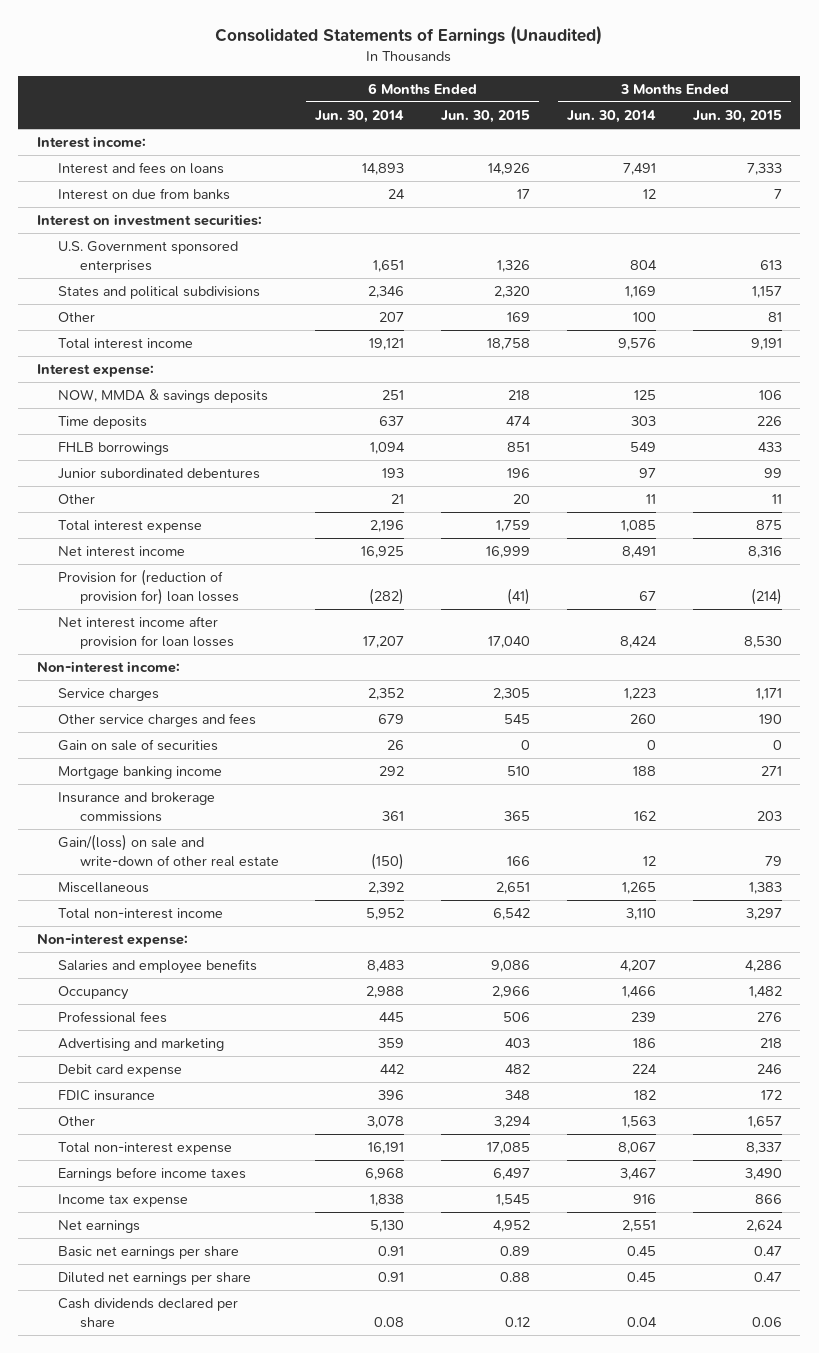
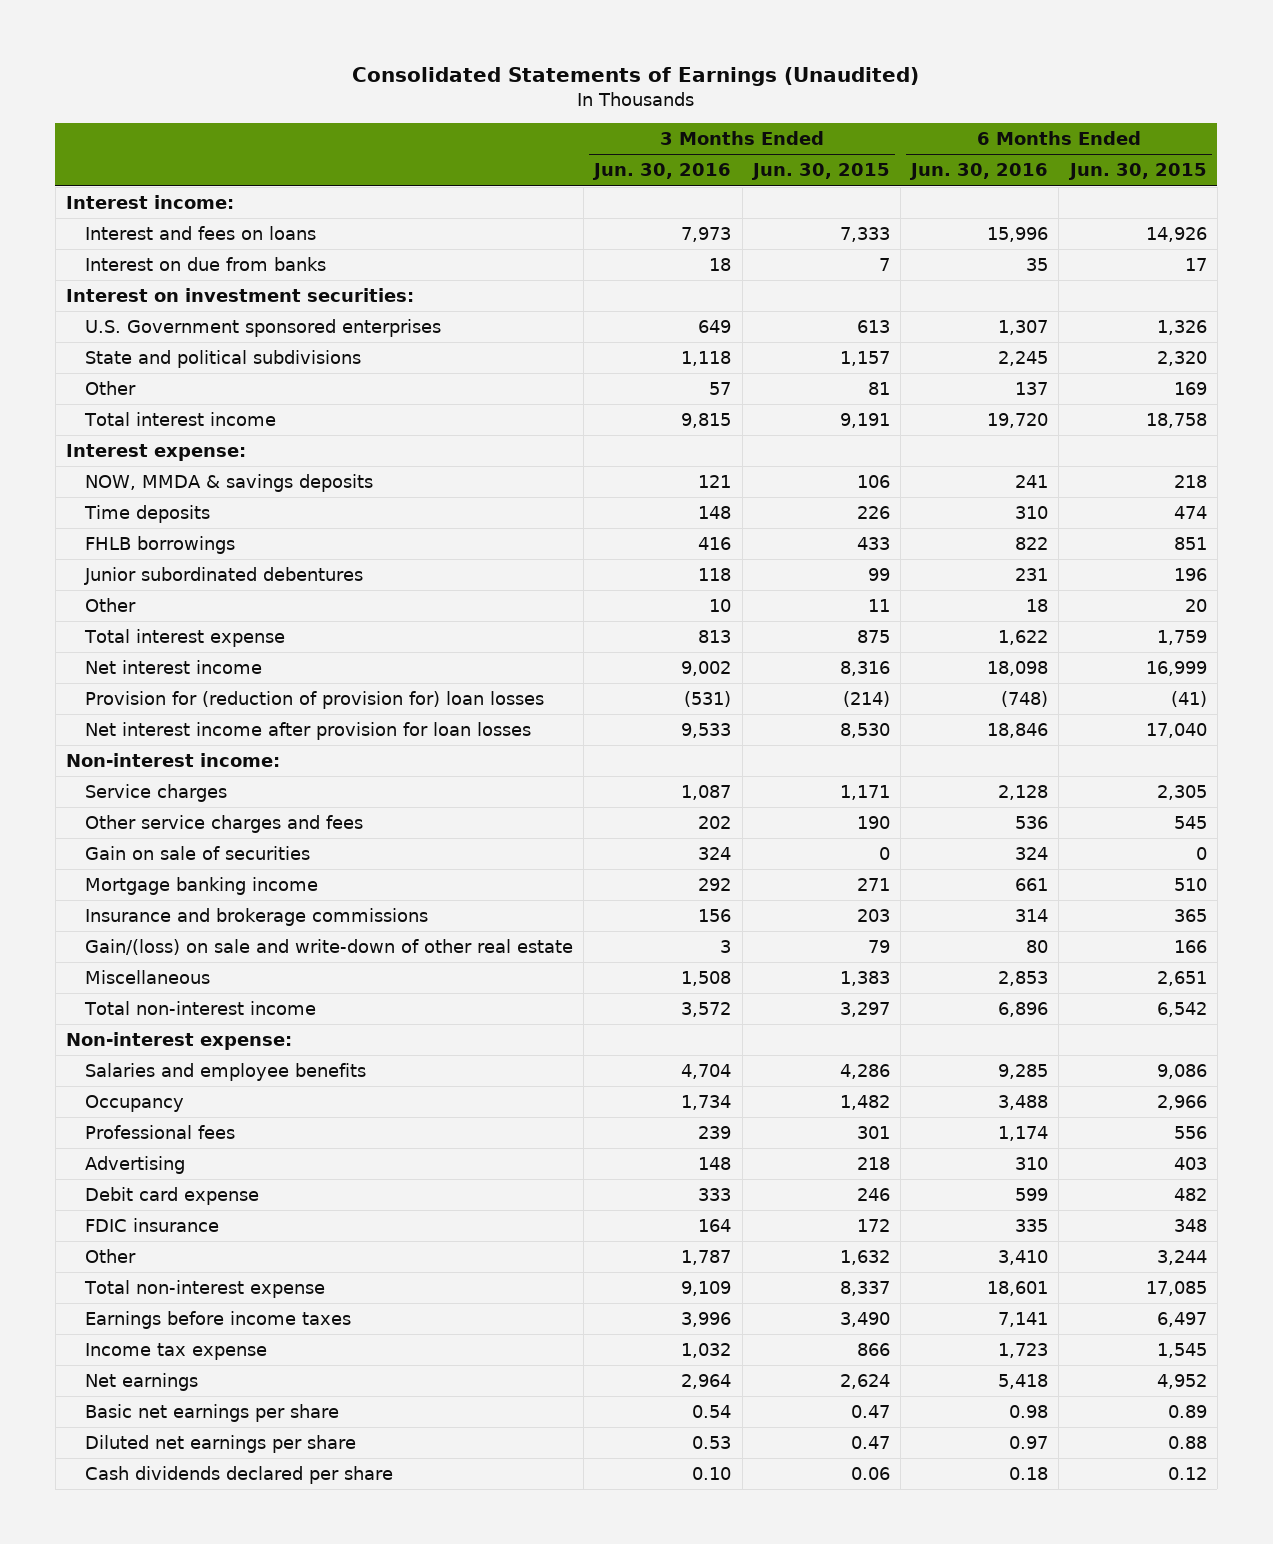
[315,110,405,124] Jun. 30, 2014 -> none
[567,110,657,124] Jun. 30, 2014 -> none
none -> [592,163,732,181] Jun. 30, 2016
none -> [909,163,1049,181] Jun. 30, 2016
[58,286,261,300] States and political subdivisions -> [85,350,362,369] State and political subdivisions
[503,1012,531,1023] 506 -> [1173,1126,1207,1140] 556
[756,1012,782,1023] 276 -> [856,1126,890,1140] 301
[58,1038,225,1052] Advertising and marketing -> [85,1156,186,1175] Advertising
[494,1116,532,1129] 3,294 -> [1156,1250,1207,1266] 3,244
[747,1116,782,1129] 1,657 -> [839,1250,890,1266] 1,632

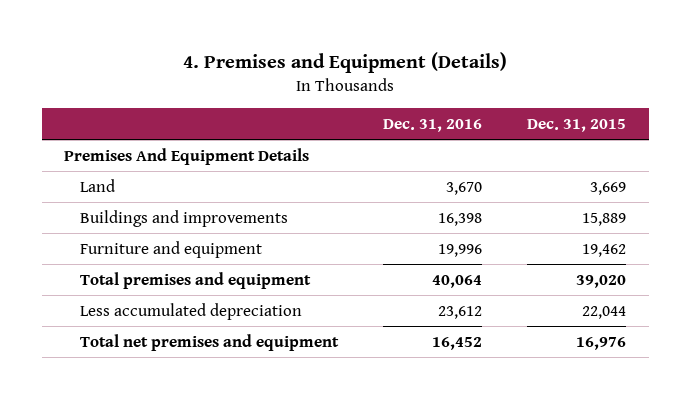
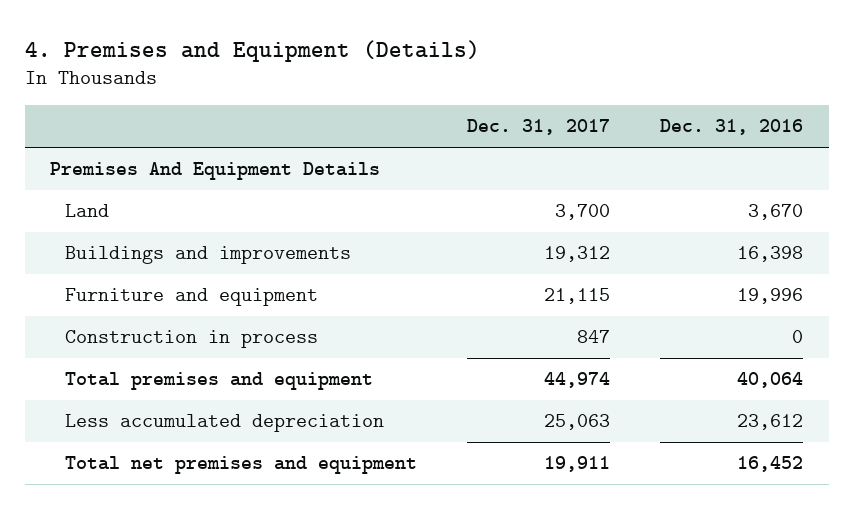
[527,119,627,133] Dec. 31, 2015 -> none
none -> [467,119,611,136] Dec. 31, 2017
none -> [64,330,318,349] Construction in process

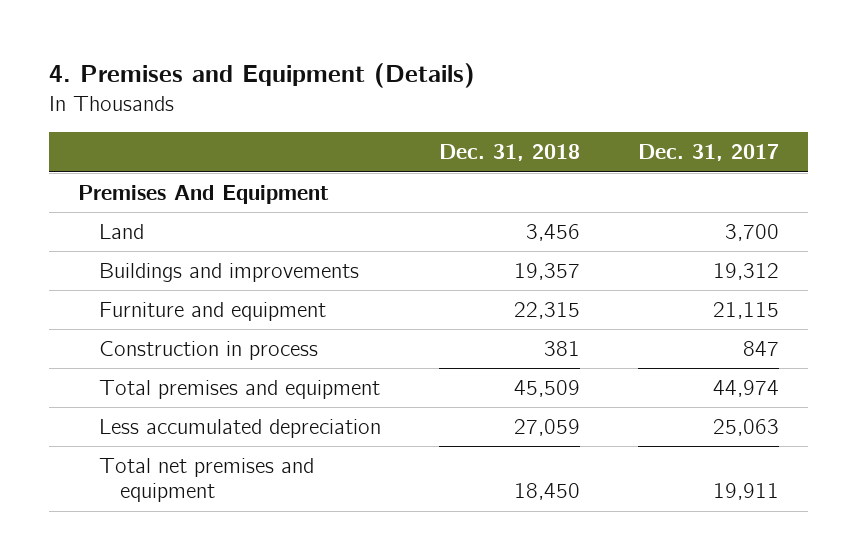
[660,119,804,136] Dec. 31, 2016 -> none
none -> [438,144,580,162] Dec. 31, 2018
[49,162,380,181] Premises And Equipment Details -> [77,185,329,205] Premises And Equipment

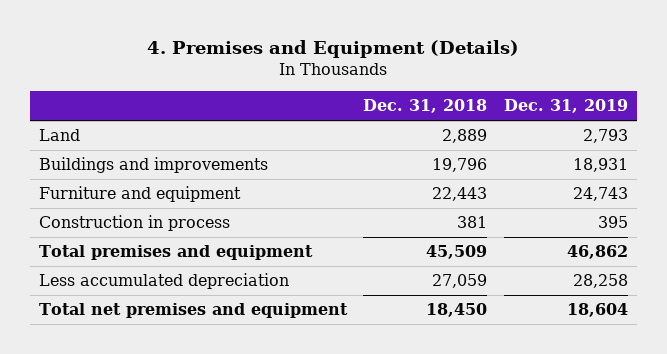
[637,144,779,162] Dec. 31, 2017 -> none
none -> [504,99,629,114] Dec. 31, 2019
[77,185,329,205] Premises And Equipment -> none
[525,224,580,242] 3,456 -> [442,129,488,144] 2,889
[513,263,580,281] 19,357 -> [432,158,488,173] 19,796
[513,302,580,320] 22,315 -> [432,187,488,202] 22,443

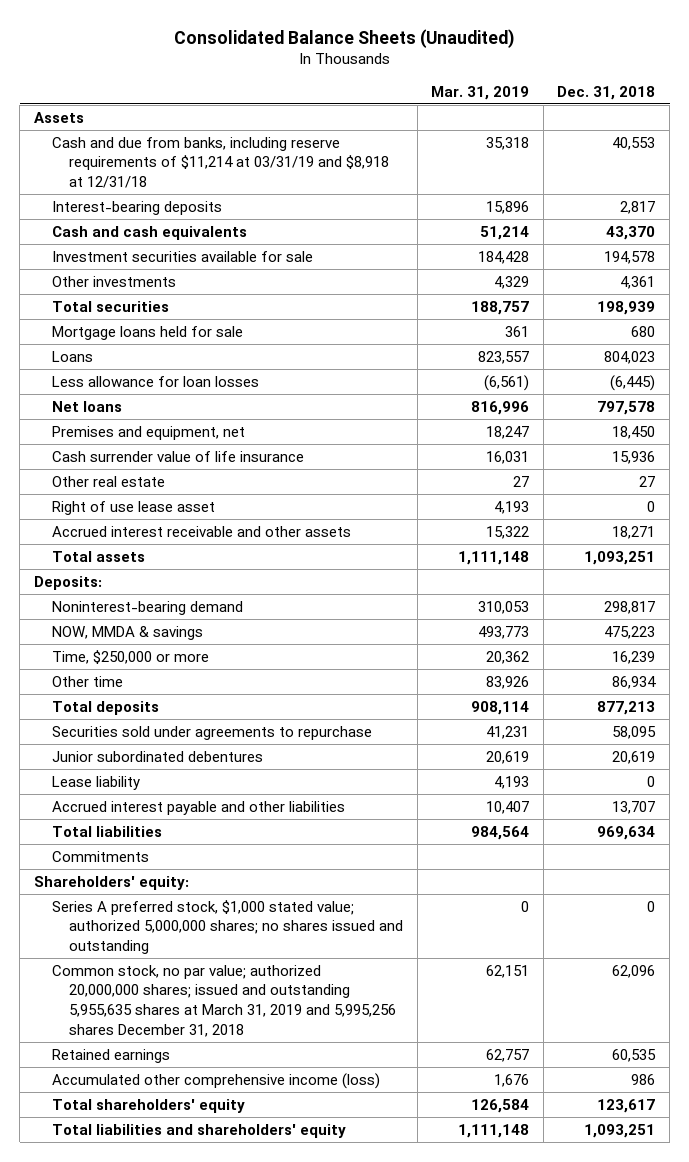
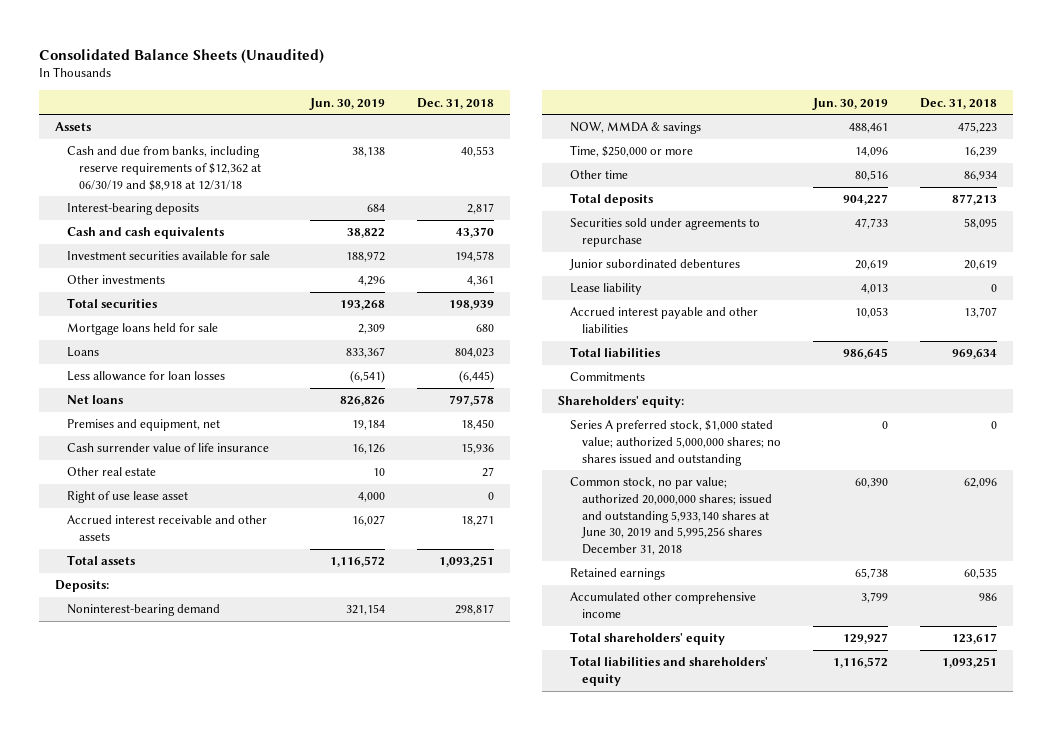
[431,85,530,100] Mar. 31, 2019 -> none
none -> [308,97,385,110] Jun. 30, 2019
[51,136,390,189] Cash and due from banks, including reserve requirements of $11,214 at 03/31/19 and $8,918 at 12/31/18 -> [67,146,262,191] Cash and due from banks, including reserve requirements of $12,362 at 06/30/19 and $8,918 at 12/31/18
[51,964,397,1037] Common stock, no par value; authorized 20,000,000 shares; issued and outstanding 5,955,635 shares at March 31, 2019 and 5,995,256 shares December 31, 2018 -> [570,477,773,555] Common stock, no par value; authorized 20,000,000 shares; issued and outstanding 5,933,140 shares at June 30, 2019 and 5,995,256 shares December 31, 2018
[51,1072,380,1089] Accumulated other comprehensive income (loss) -> [570,592,757,618] Accumulated other comprehensive income

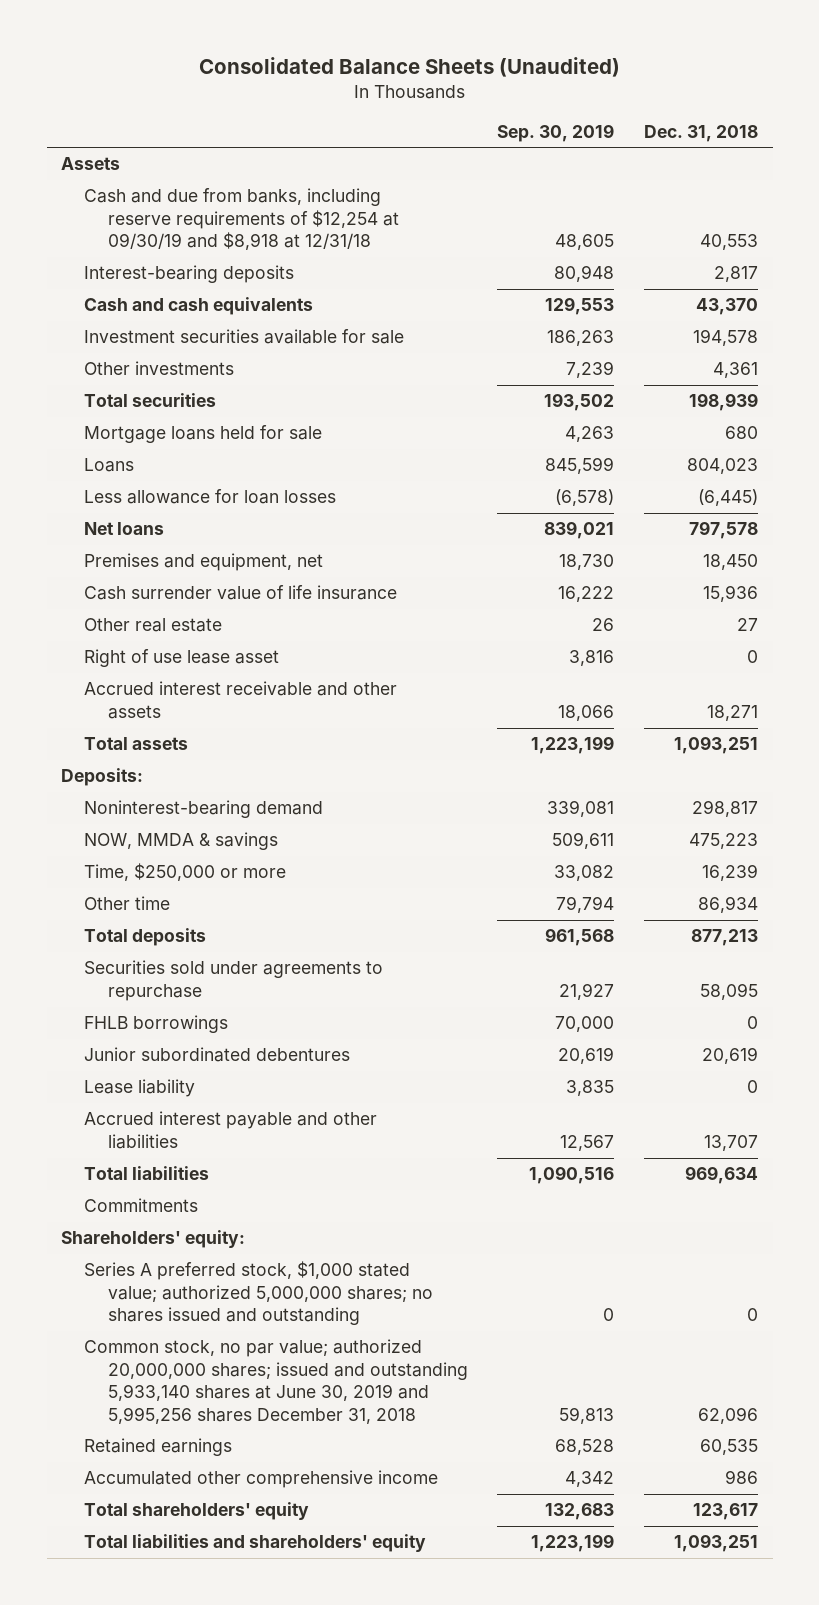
[308,97,385,110] Jun. 30, 2019 -> none
none -> [497,123,615,142] Sep. 30, 2019
[67,146,262,191] Cash and due from banks, including reserve requirements of $12,362 at 06/30/19 and $8,918 at 12/31/18 -> [84,188,399,251] Cash and due from banks, including reserve requirements of $12,254 at 09/30/19 and $8,918 at 12/31/18
none -> [84,1015,229,1034] FHLB borrowings

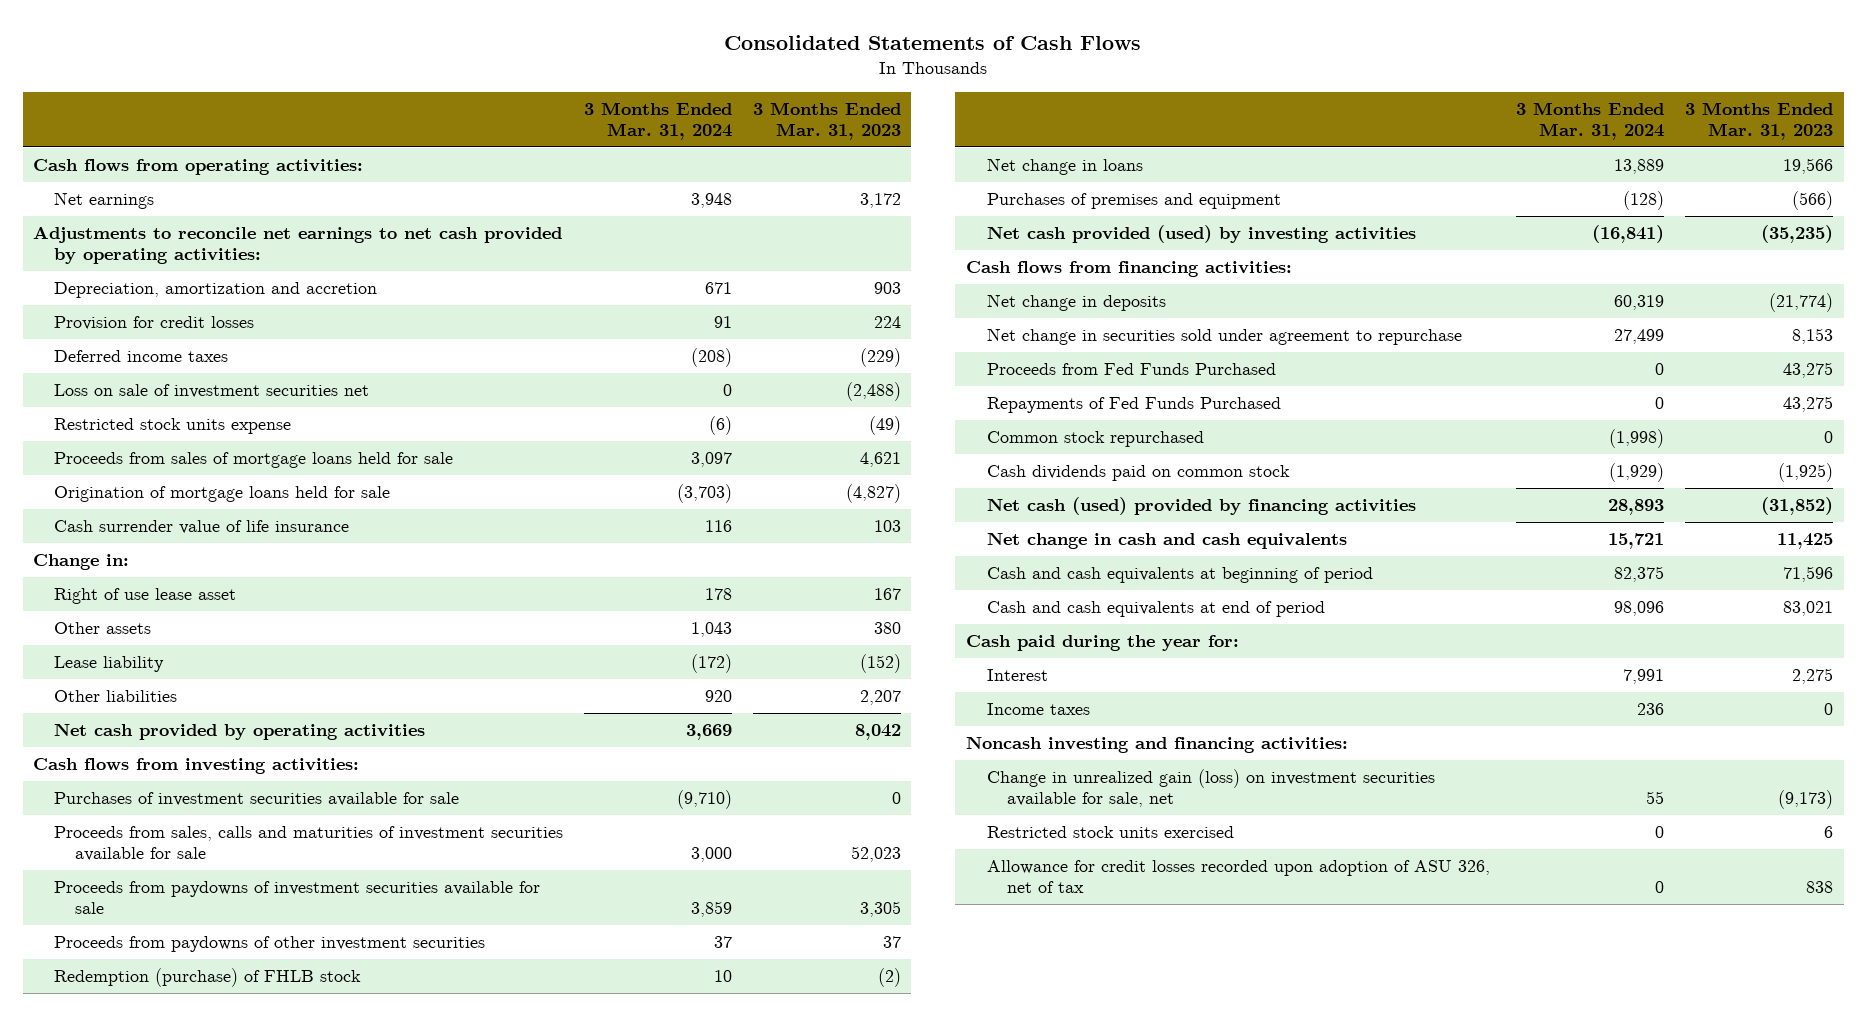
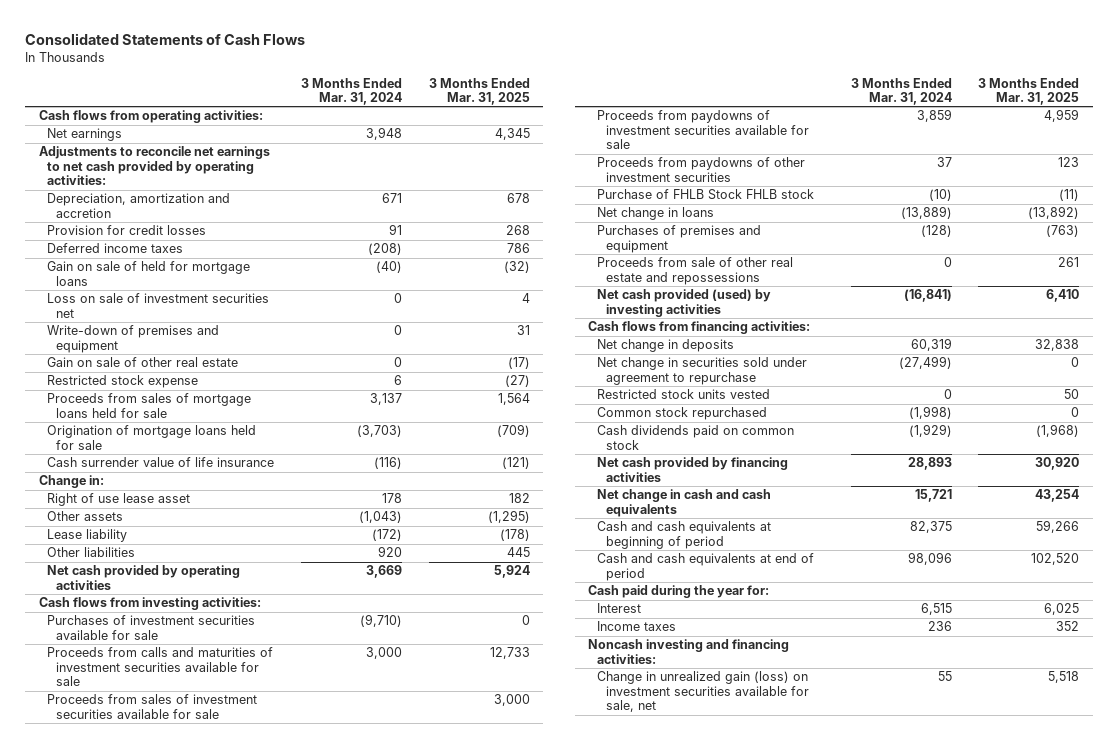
[752,101,901,140] 3 Months Ended Mar. 31, 2023 -> none
none -> [428,77,530,106] 3 Months Ended Mar. 31, 2025
none -> [47,261,251,286] Gain on sale of held for mortgage loans
none -> [47,325,220,353] Write-down of premises and equipment
none -> [47,357,239,368] Gain on sale of other real estate
[53,418,291,435] Restricted stock units expense -> [47,375,199,389] Restricted stock expense
[708,416,732,436] (6) -> [394,375,403,386] 6
[690,452,732,468] 3,097 -> [370,393,403,406] 3,137
[704,520,732,533] 116 -> [374,457,403,470] (116)
[690,622,732,638] 1,043 -> [359,511,403,524] (1,043)
[53,826,563,862] Proceeds from sales, calls and maturities of investment securities available for sale -> [47,647,274,687] Proceeds from calls and maturities of investment securities available for sale
none -> [47,694,258,719] Proceeds from sales of investment securities available for sale
[53,968,361,988] Redemption (purchase) of FHLB stock -> [596,189,814,201] Purchase of FHLB Stock FHLB stock
[713,970,732,983] 10 -> [928,189,952,202] (10)
[1614,159,1665,175] 13,889 -> [900,206,952,220] (13,889)
none -> [596,257,793,285] Proceeds from sale of other real estate and repossessions
[986,363,1276,376] Proceeds from Fed Funds Purchased -> none
[986,397,1281,414] Repayments of Fed Funds Purchased -> none
[1614,329,1665,345] 27,499 -> [898,356,952,370] (27,499)
none -> [596,389,770,400] Restricted stock units vested
[986,497,1416,516] Net cash (used) provided by financing activities -> [596,457,788,482] Net cash provided by financing activities
[1623,669,1665,685] 7,991 -> [920,603,952,616] 6,515
[986,826,1234,839] Restricted stock units exercised -> none
[986,860,1490,894] Allowance for credit losses recorded upon adoption of ASU 326, net of tax -> none

